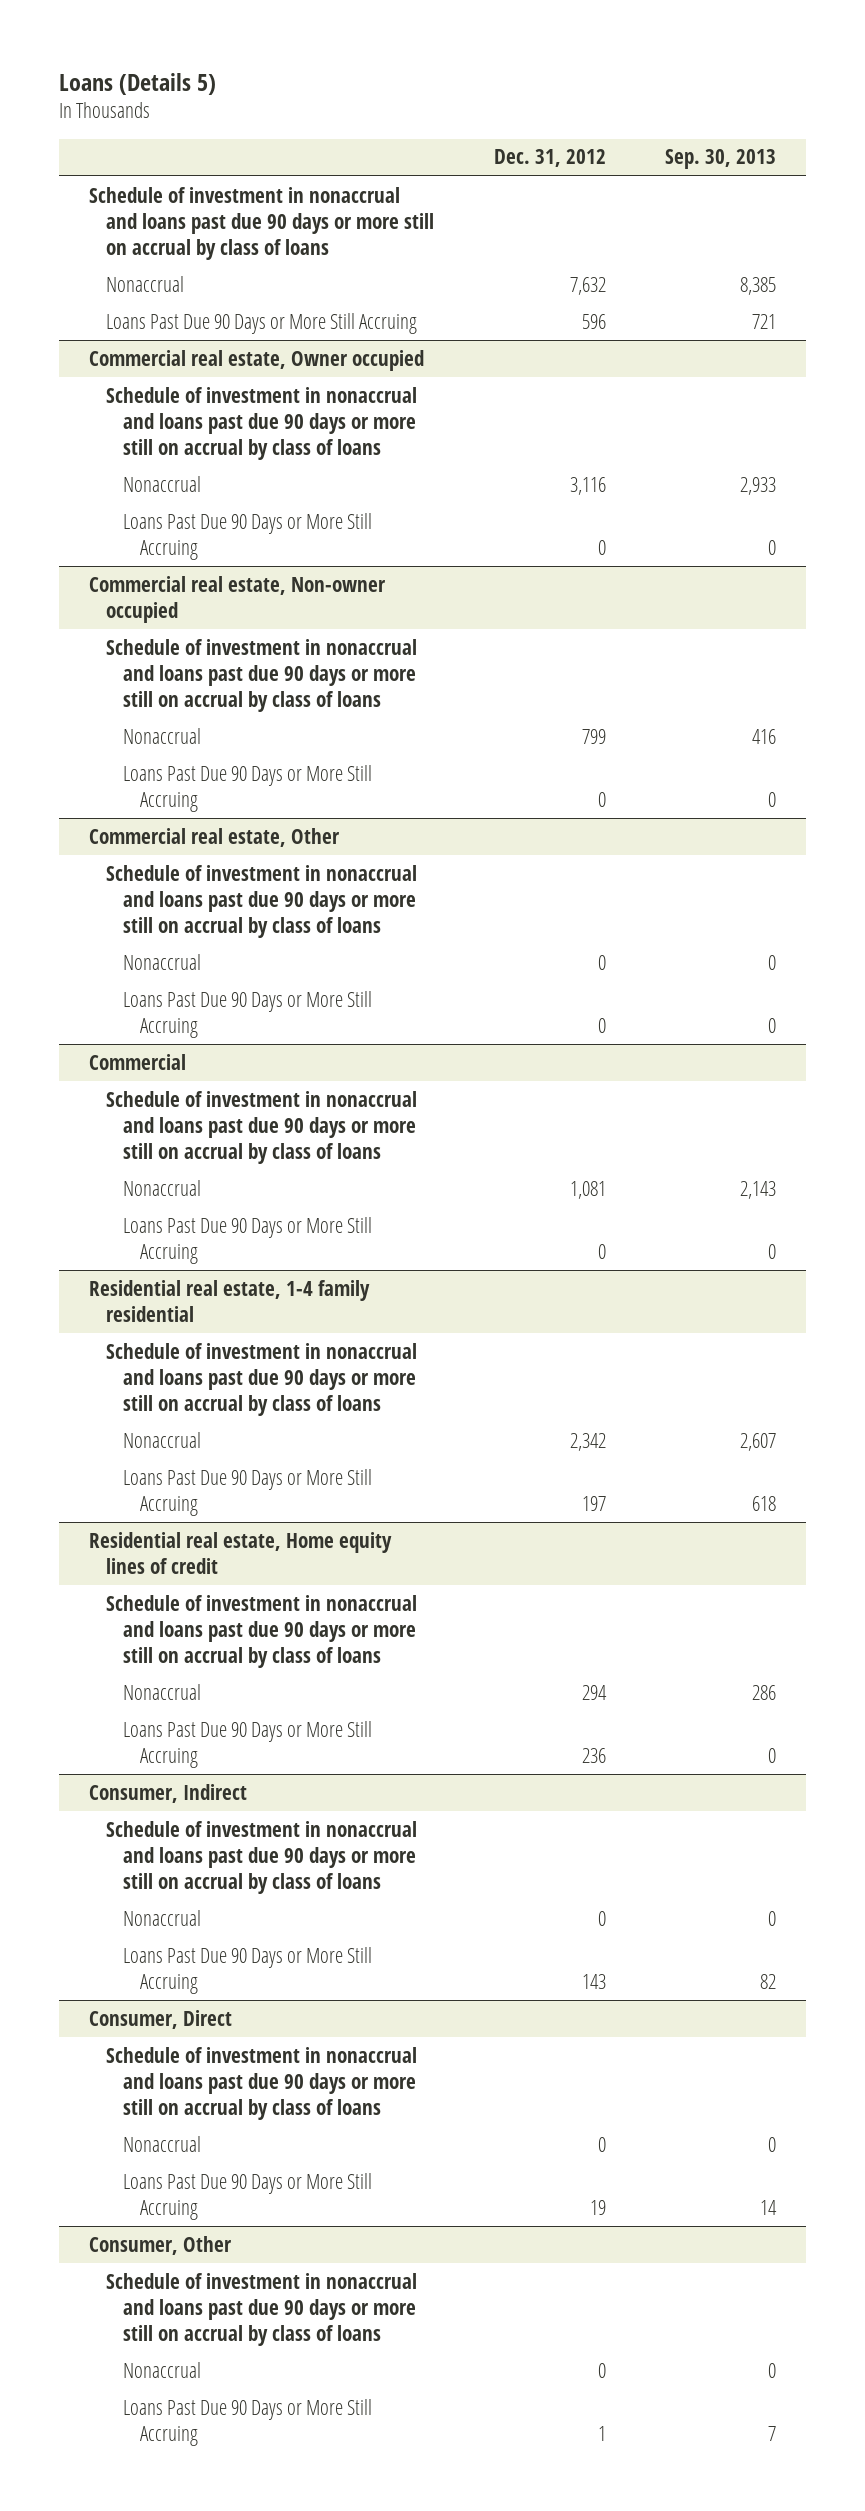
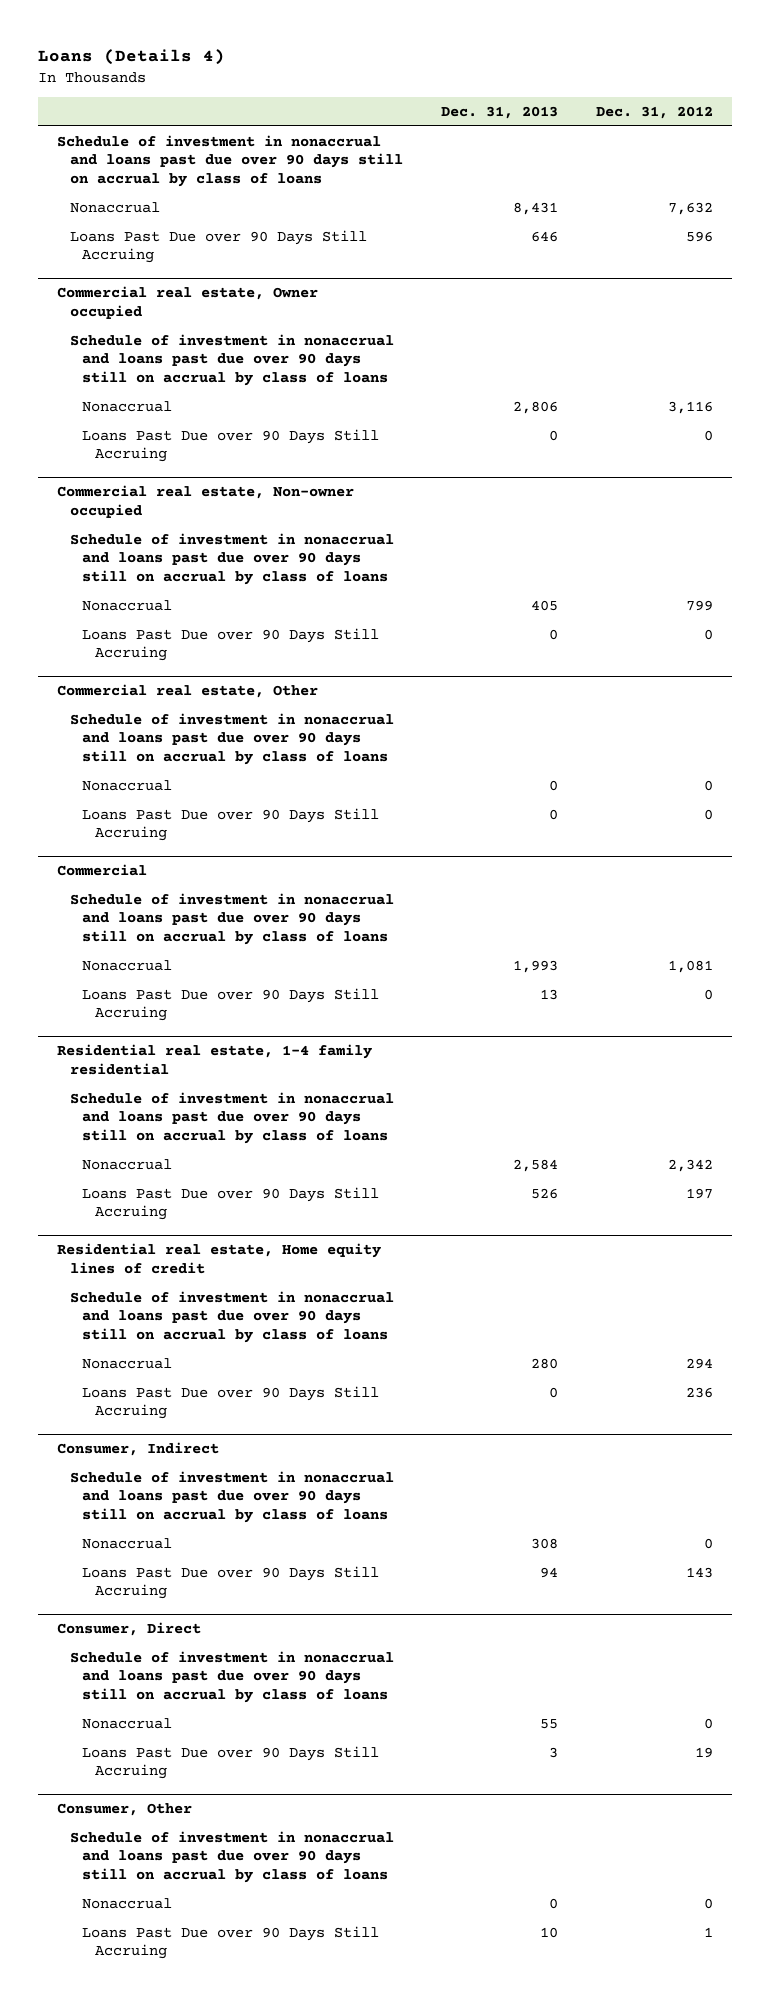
[59,72,217,95] Loans (Details 5) -> [37,49,225,66] Loans (Details 4)
[664,149,776,170] Sep. 30, 2013 -> none
none -> [440,106,558,120] Dec. 31, 2013
[89,186,435,260] Schedule of investment in nonaccrual and loans past due 90 days or more still on accrual by class of loans -> [56,134,403,188] Schedule of investment in nonaccrual and loans past due over 90 days still on accrual by class of loans
[106,312,418,334] Loans Past Due 90 Days or More Still Accruing -> [69,229,367,264] Loans Past Due over 90 Days Still Accruing
[106,386,418,460] Schedule of investment in nonaccrual and loans past due 90 days or more still on accrual by class of loans -> [69,333,394,387] Schedule of investment in nonaccrual and loans past due over 90 days still on accrual by class of loans
[123,512,373,560] Loans Past Due 90 Days or More Still Accruing -> [82,428,380,463] Loans Past Due over 90 Days Still Accruing
[106,638,418,712] Schedule of investment in nonaccrual and loans past due 90 days or more still on accrual by class of loans -> [69,532,394,586] Schedule of investment in nonaccrual and loans past due over 90 days still on accrual by class of loans
[123,764,373,812] Loans Past Due 90 Days or More Still Accruing -> [82,627,380,662] Loans Past Due over 90 Days Still Accruing
[106,864,418,938] Schedule of investment in nonaccrual and loans past due 90 days or more still on accrual by class of loans -> [69,712,394,766] Schedule of investment in nonaccrual and loans past due over 90 days still on accrual by class of loans
[123,990,373,1038] Loans Past Due 90 Days or More Still Accruing -> [82,807,380,842] Loans Past Due over 90 Days Still Accruing
[106,1090,418,1164] Schedule of investment in nonaccrual and loans past due 90 days or more still on accrual by class of loans -> [69,892,394,946] Schedule of investment in nonaccrual and loans past due over 90 days still on accrual by class of loans
[123,1216,373,1264] Loans Past Due 90 Days or More Still Accruing -> [82,987,380,1022] Loans Past Due over 90 Days Still Accruing
[106,1342,418,1416] Schedule of investment in nonaccrual and loans past due 90 days or more still on accrual by class of loans -> [69,1091,394,1145] Schedule of investment in nonaccrual and loans past due over 90 days still on accrual by class of loans
[123,1468,373,1516] Loans Past Due 90 Days or More Still Accruing -> [82,1186,380,1221] Loans Past Due over 90 Days Still Accruing
[106,1594,418,1668] Schedule of investment in nonaccrual and loans past due 90 days or more still on accrual by class of loans -> [69,1290,394,1344] Schedule of investment in nonaccrual and loans past due over 90 days still on accrual by class of loans
[123,1720,373,1768] Loans Past Due 90 Days or More Still Accruing -> [82,1385,380,1420] Loans Past Due over 90 Days Still Accruing
[106,1820,418,1894] Schedule of investment in nonaccrual and loans past due 90 days or more still on accrual by class of loans -> [69,1470,394,1524] Schedule of investment in nonaccrual and loans past due over 90 days still on accrual by class of loans
[123,1946,373,1994] Loans Past Due 90 Days or More Still Accruing -> [82,1565,380,1600] Loans Past Due over 90 Days Still Accruing
[106,2046,418,2120] Schedule of investment in nonaccrual and loans past due 90 days or more still on accrual by class of loans -> [69,1650,394,1704] Schedule of investment in nonaccrual and loans past due over 90 days still on accrual by class of loans
[123,2172,373,2220] Loans Past Due 90 Days or More Still Accruing -> [82,1745,380,1780] Loans Past Due over 90 Days Still Accruing
[106,2272,418,2346] Schedule of investment in nonaccrual and loans past due 90 days or more still on accrual by class of loans -> [69,1830,394,1884] Schedule of investment in nonaccrual and loans past due over 90 days still on accrual by class of loans
[123,2398,373,2446] Loans Past Due 90 Days or More Still Accruing -> [82,1925,380,1960] Loans Past Due over 90 Days Still Accruing

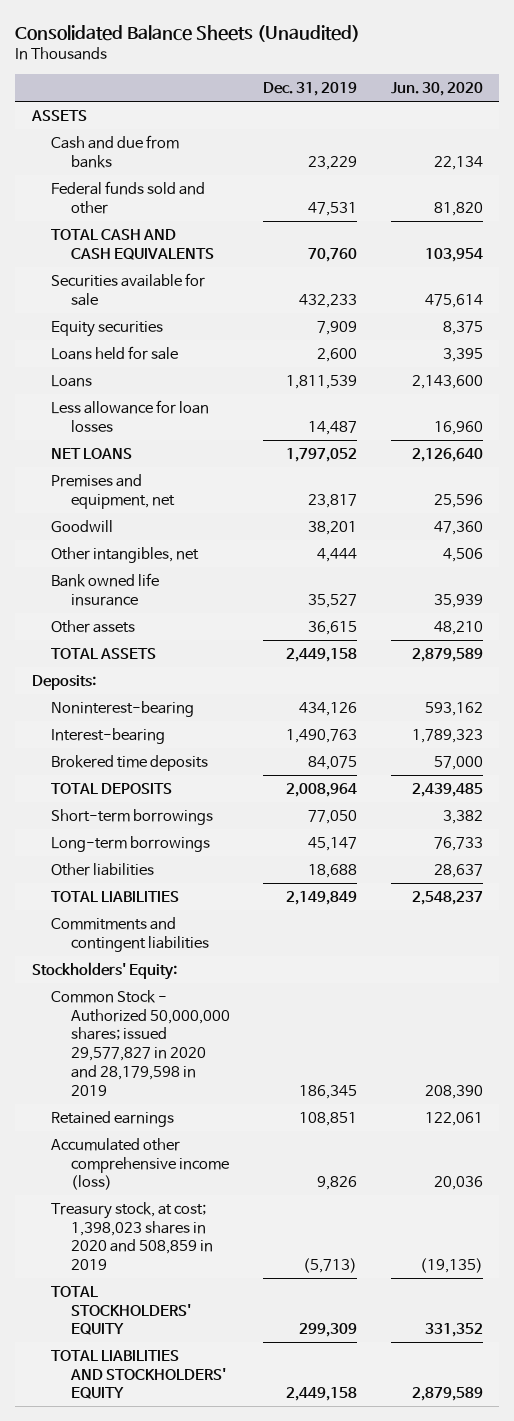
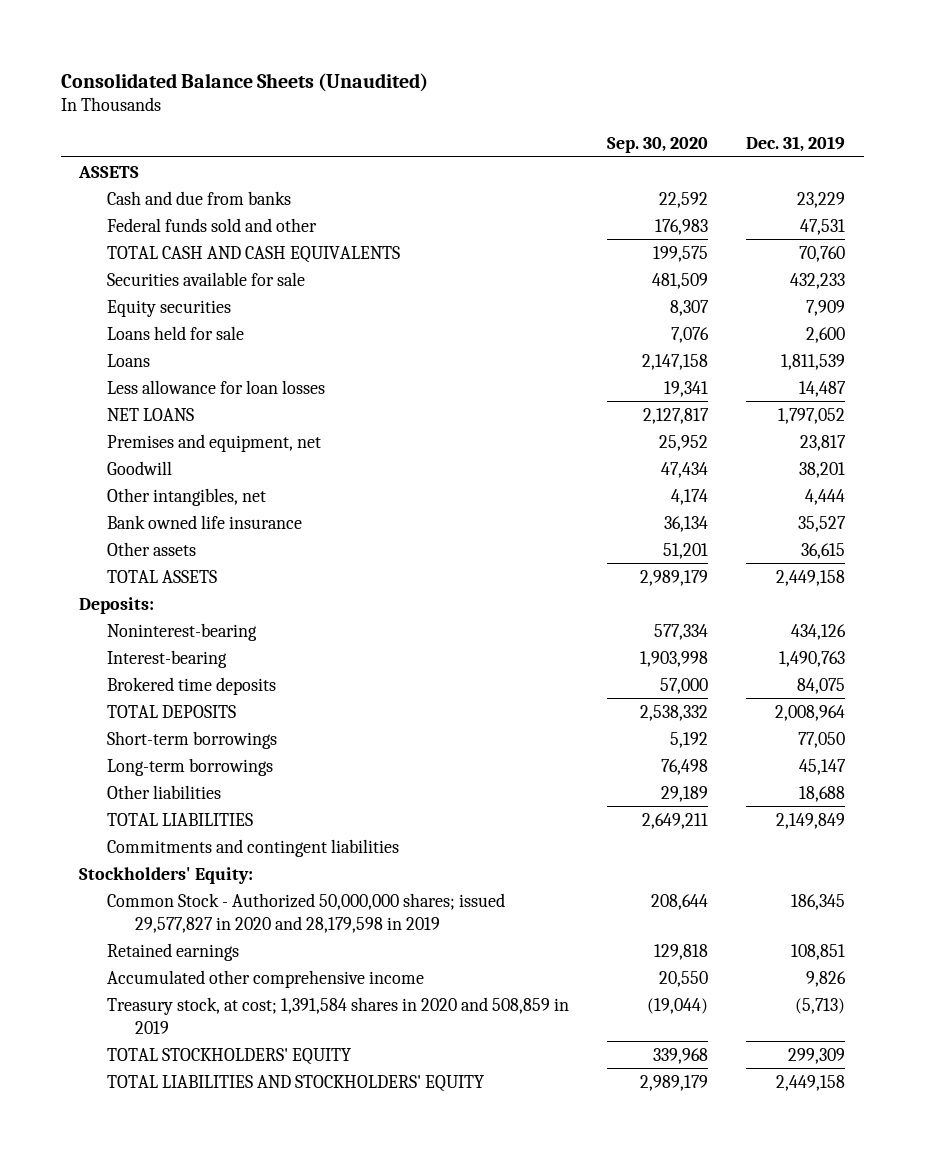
[390,82,483,97] Jun. 30, 2020 -> none
none -> [607,136,709,153] Sep. 30, 2020
[51,1137,229,1191] Accumulated other comprehensive income (loss) -> [107,969,425,988] Accumulated other comprehensive income
[51,1201,213,1271] Treasury stock, at cost; 1,398,023 shares in 2020 and 508,859 in 2019 -> [107,996,570,1034] Treasury stock, at cost; 1,391,584 shares in 2020 and 508,859 in 2019

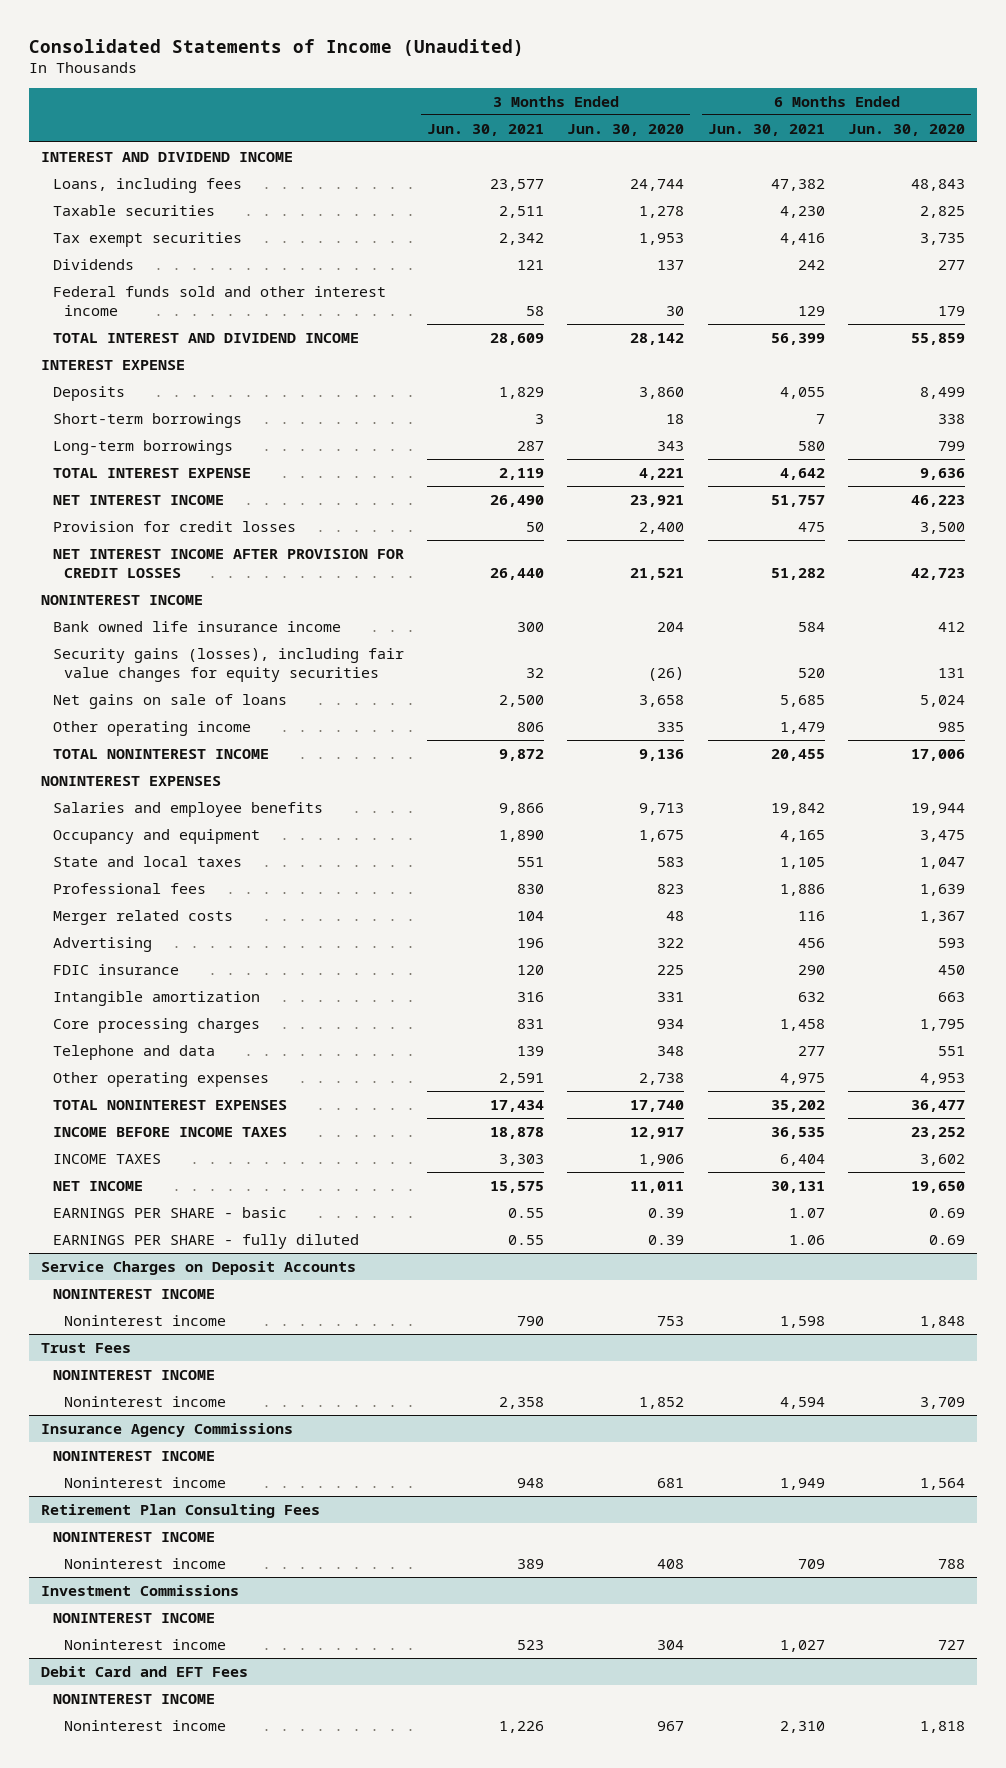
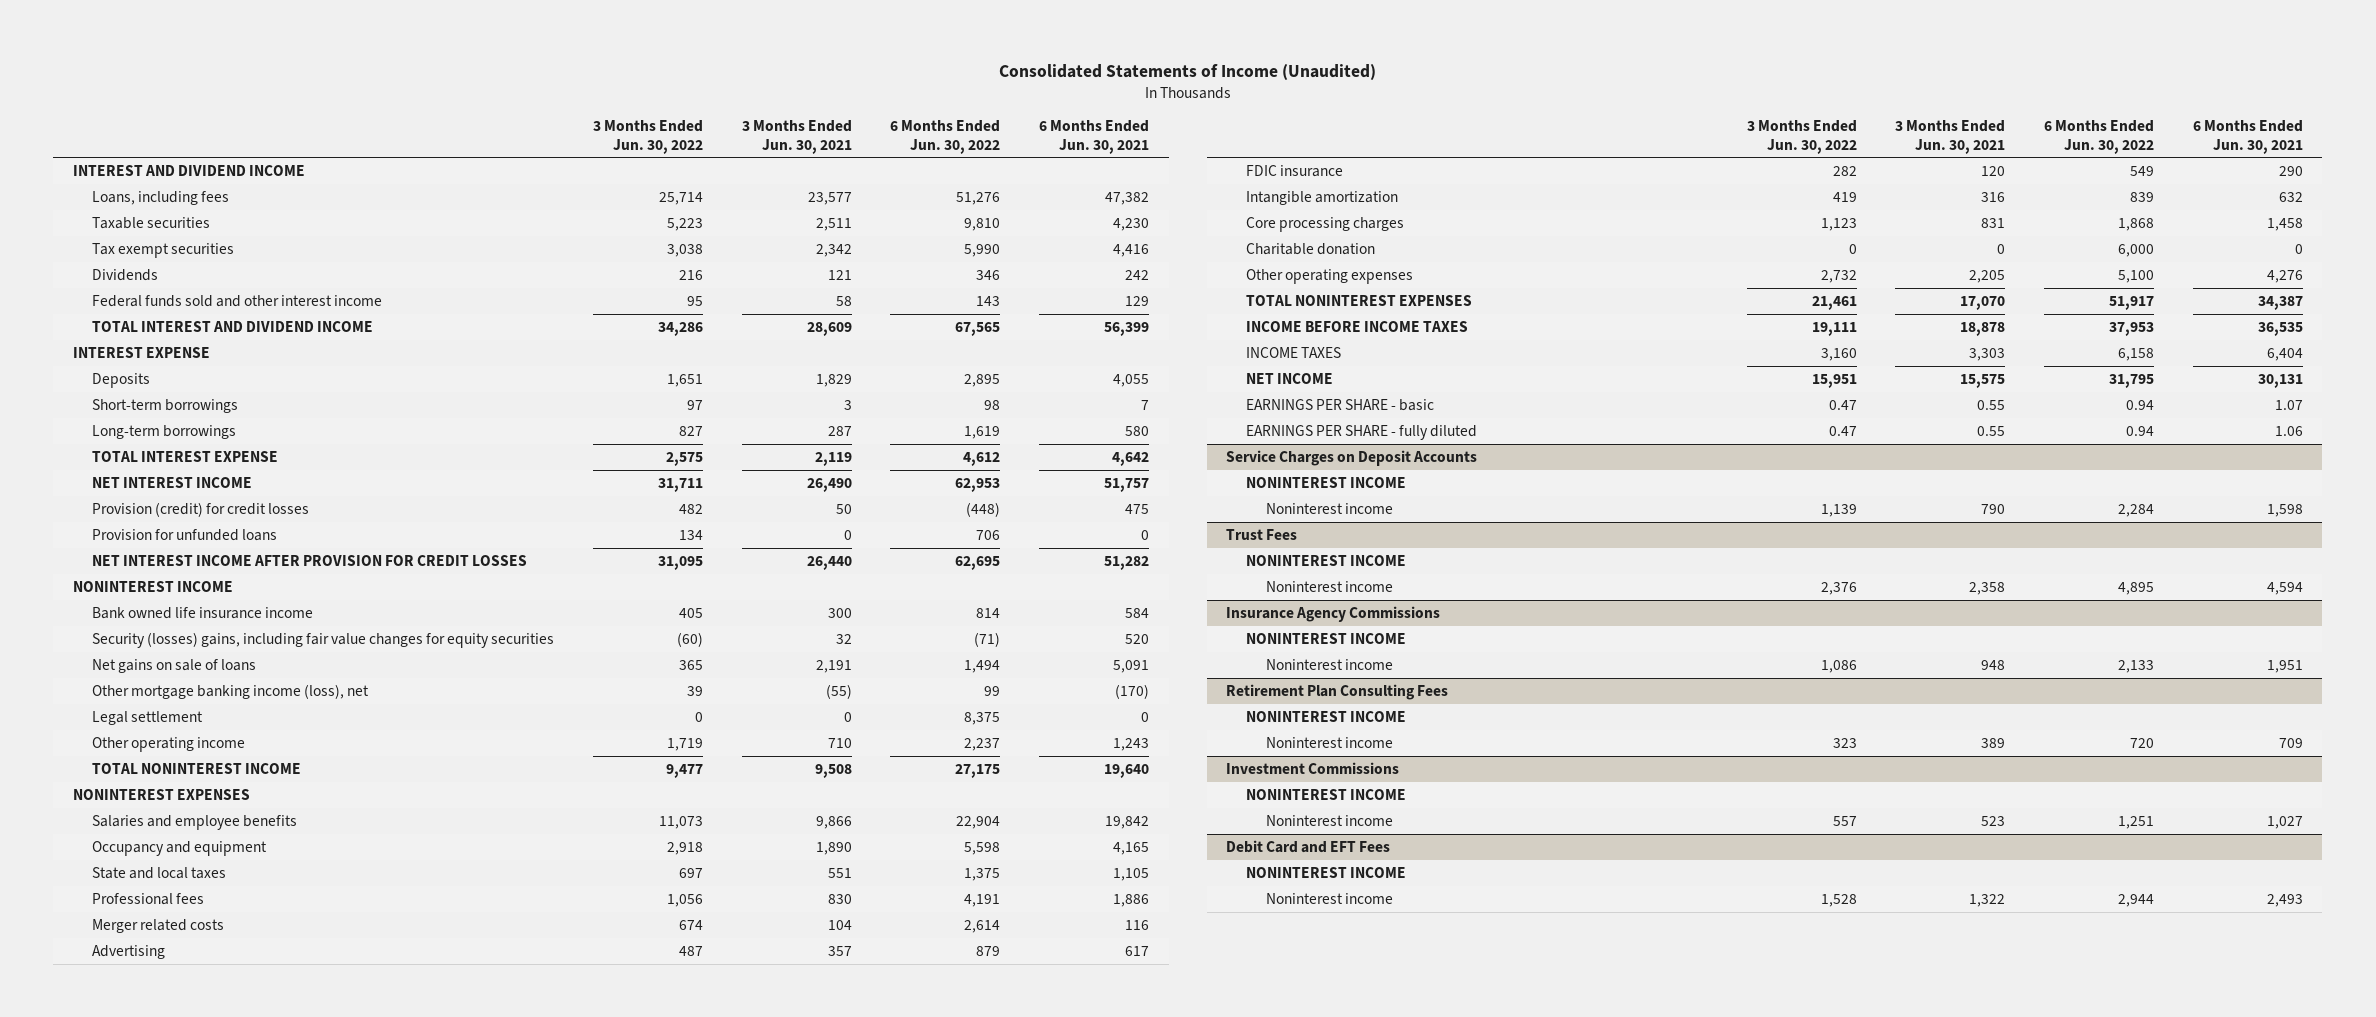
[567,123,685,136] Jun. 30, 2020 -> none
[848,123,966,136] Jun. 30, 2020 -> none
none -> [593,120,704,154] 3 Months Ended Jun. 30, 2022
none -> [890,120,1001,154] 6 Months Ended Jun. 30, 2022
[52,520,296,532] Provision for credit losses -> [92,501,310,517] Provision (credit) for credit losses
none -> [92,528,278,541] Provision for unfunded loans
[52,647,404,683] Security gains (losses), including fair value changes for equity securities -> [92,631,555,648] Security (losses) gains, including fair value changes for equity securities
[499,694,545,707] 2,500 -> [815,659,852,673] 2,191
[779,694,825,707] 5,685 -> [1113,659,1150,673] 5,091
none -> [92,683,370,699] Other mortgage banking income (loss), net
none -> [92,710,204,725] Legal settlement
[517,721,545,732] 806 -> [827,737,852,748] 710
[779,721,825,734] 1,479 -> [1113,737,1150,751] 1,243
[499,748,545,761] 9,872 -> [814,763,852,778] 9,508
[770,748,825,761] 20,455 -> [1104,763,1150,778] 19,640
[517,937,545,948] 196 -> [827,945,852,956] 357
[797,937,825,948] 456 -> [1125,945,1150,956] 617
[52,1044,215,1060] Telephone and data -> none
none -> [1245,242,1375,255] Charitable donation
[499,1072,545,1085] 2,591 -> [1969,269,2006,283] 2,205
[779,1072,825,1085] 4,975 -> [2266,269,2303,283] 4,276
[490,1099,545,1112] 17,434 -> [1960,295,2006,310] 17,070
[770,1099,825,1112] 35,202 -> [2257,295,2303,310] 34,387
[779,1477,825,1490] 1,949 -> [2266,659,2303,673] 1,951
[499,1720,545,1733] 1,226 -> [1969,893,2006,907] 1,322
[779,1720,825,1733] 2,310 -> [2266,893,2303,907] 2,493

